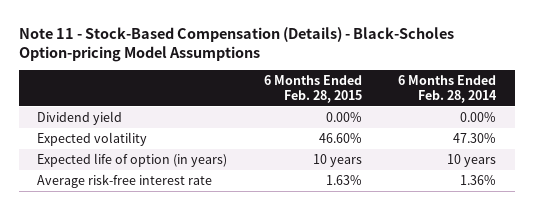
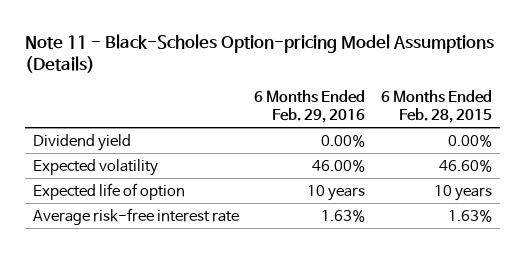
[19,26,455,62] Note 11 - Stock-Based Compensation (Details) - Black-Scholes Option-pricing Model Assumptions -> [25,33,495,74] Note 11 - Black-Scholes Option-pricing Model Assumptions (Details)
[398,75,498,104] 6 Months Ended Feb. 28, 2014 -> none
none -> [254,90,366,124] 6 Months Ended Feb. 29, 2016
[37,152,228,167] Expected life of option (in years) -> [32,182,185,200] Expected life of option

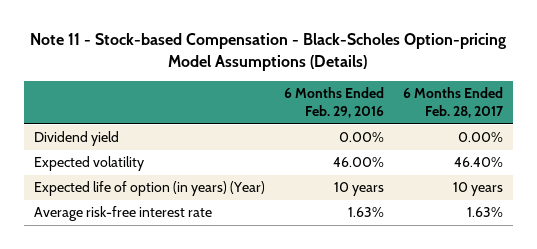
[25,33,495,74] Note 11 - Black-Scholes Option-pricing Model Assumptions (Details) -> [30,33,507,71] Note 11 - Stock-based Compensation - Black-Scholes Option-pricing Model Assumptions (Details)
[380,90,492,124] 6 Months Ended Feb. 28, 2015 -> none
none -> [403,87,505,118] 6 Months Ended Feb. 28, 2017
[32,182,185,200] Expected life of option -> [33,181,265,197] Expected life of option (in years) (Year)

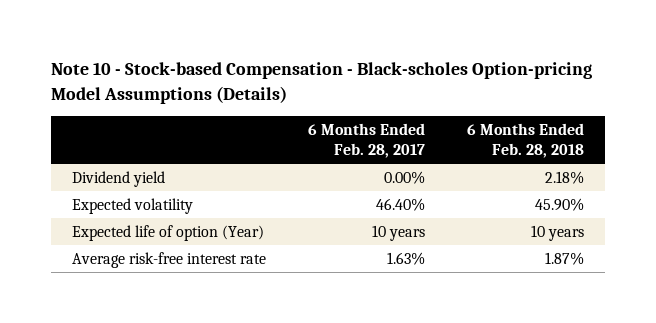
[30,33,507,71] Note 11 - Stock-based Compensation - Black-Scholes Option-pricing Model Assumptions (Details) -> [50,62,592,104] Note 10 - Stock-based Compensation - Black-scholes Option-pricing Model Assumptions (Details)
[283,87,384,118] 6 Months Ended Feb. 29, 2016 -> none
none -> [466,122,584,158] 6 Months Ended Feb. 28, 2018
[33,181,265,197] Expected life of option (in years) (Year) -> [71,225,264,242] Expected life of option (Year)

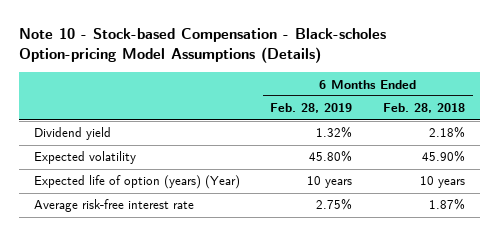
[307,122,425,158] 6 Months Ended Feb. 28, 2017 -> none
none -> [270,103,353,114] Feb. 28, 2019
[71,225,264,242] Expected life of option (Year) -> [33,175,240,190] Expected life of option (years) (Year)

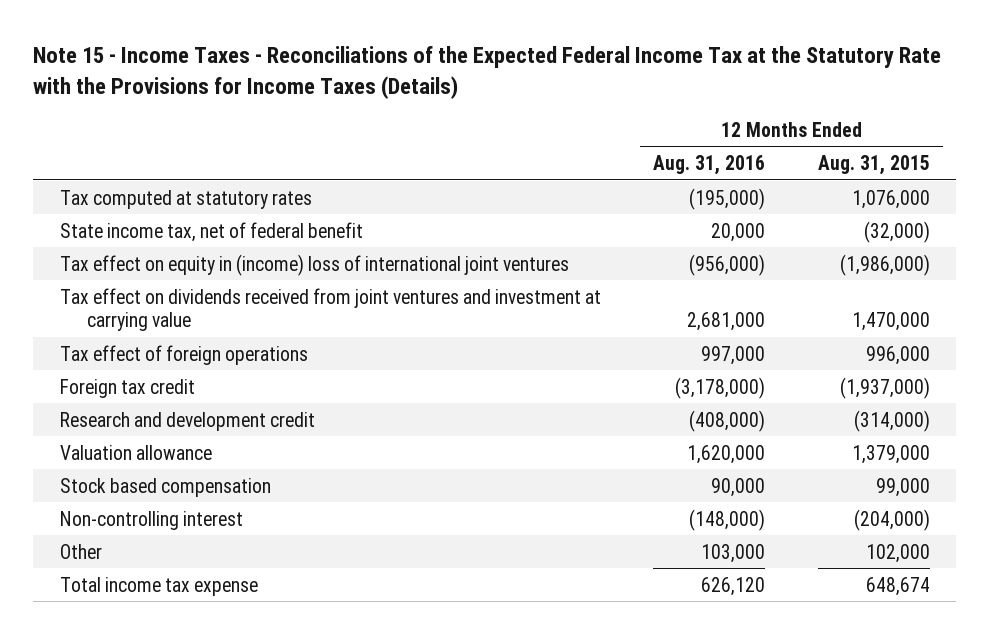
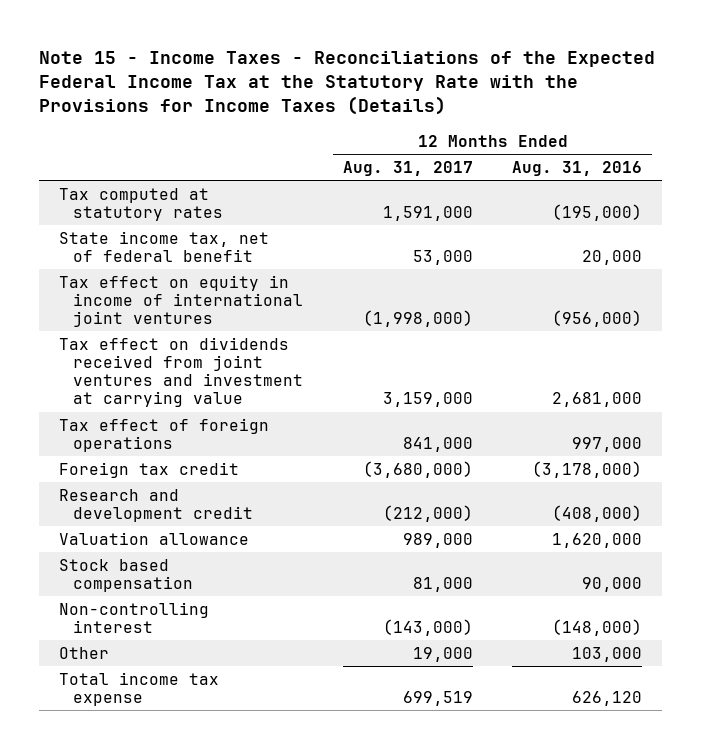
[818,155,931,176] Aug. 31, 2015 -> none
none -> [342,160,473,176] Aug. 31, 2017
[59,253,569,276] Tax effect on equity in (income) loss of international joint ventures -> [59,274,304,328] Tax effect on equity in income of international joint ventures

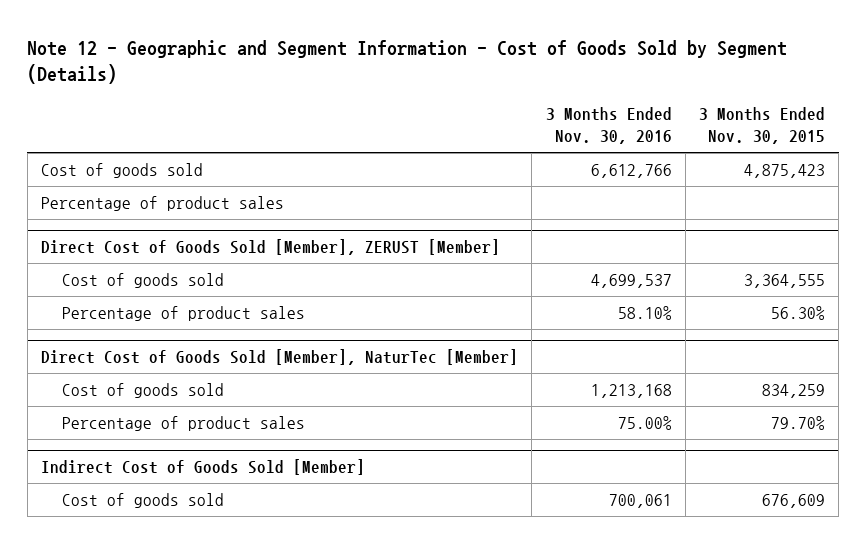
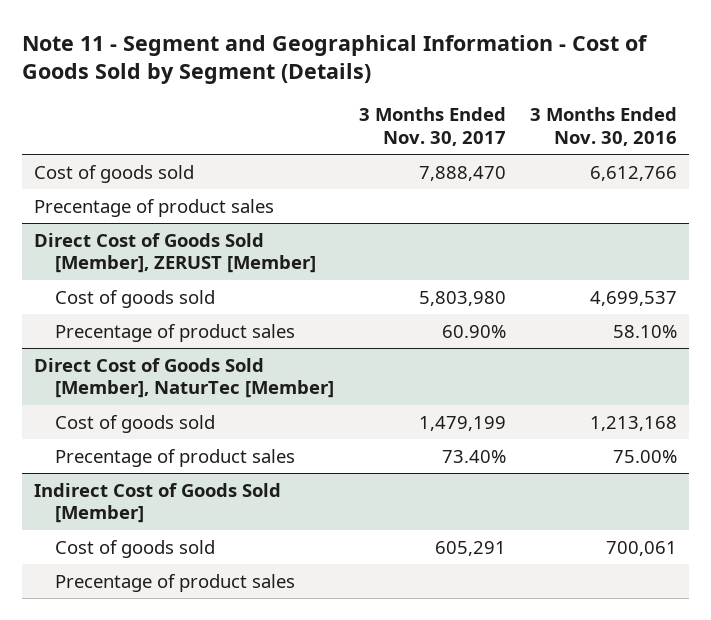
[27,39,788,85] Note 12 - Geographic and Segment Information - Cost of Goods Sold by Segment (Details) -> [21,34,648,85] Note 11 - Segment and Geographical Information - Cost of Goods Sold by Segment (Details)
[699,107,826,145] 3 Months Ended Nov. 30, 2015 -> none
none -> [358,107,506,147] 3 Months Ended Nov. 30, 2017
[41,195,285,211] Percentage of product sales -> [33,198,274,217] Precentage of product sales
[62,305,306,321] Percentage of product sales -> [55,323,296,342] Precentage of product sales
[62,415,306,431] Percentage of product sales -> [55,448,296,467] Precentage of product sales
none -> [55,573,296,592] Precentage of product sales

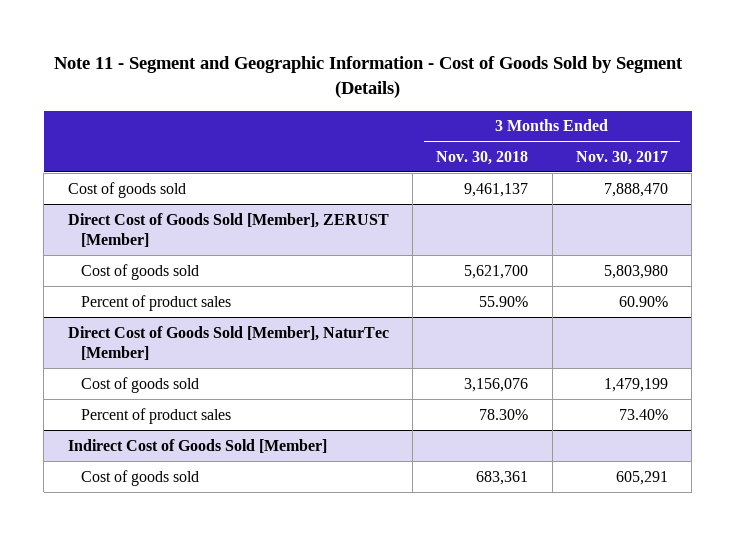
[21,34,648,85] Note 11 - Segment and Geographical Information - Cost of Goods Sold by Segment (Details) -> [53,56,683,99] Note 11 - Segment and Geographic Information - Cost of Goods Sold by Segment (Details)
[529,107,677,147] 3 Months Ended Nov. 30, 2016 -> none
none -> [436,150,529,165] Nov. 30, 2018
[33,198,274,217] Precentage of product sales -> none
[55,323,296,342] Precentage of product sales -> [81,294,232,311] Percent of product sales
[55,448,296,467] Precentage of product sales -> [81,407,232,424] Percent of product sales
[55,573,296,592] Precentage of product sales -> none

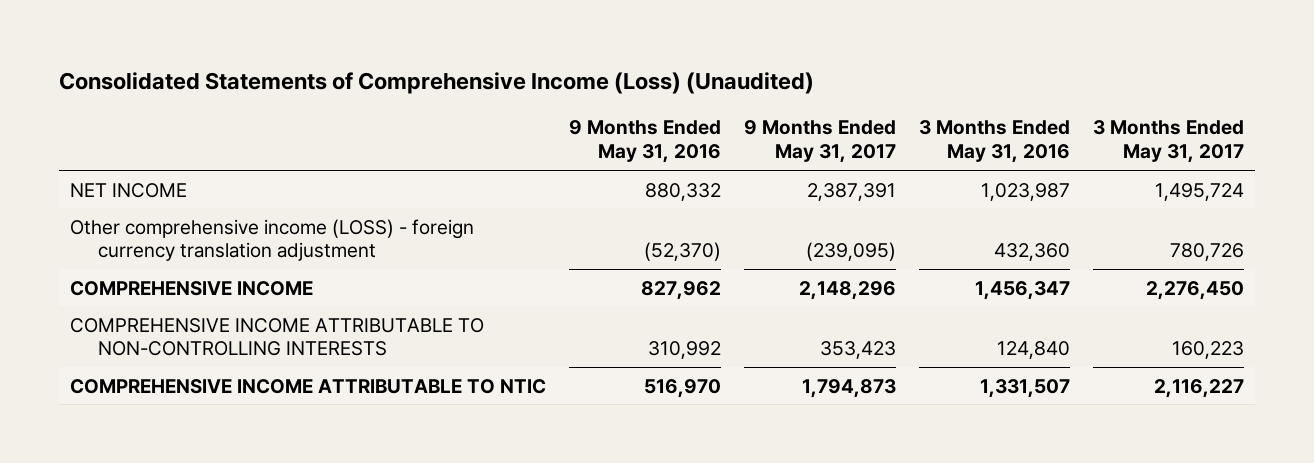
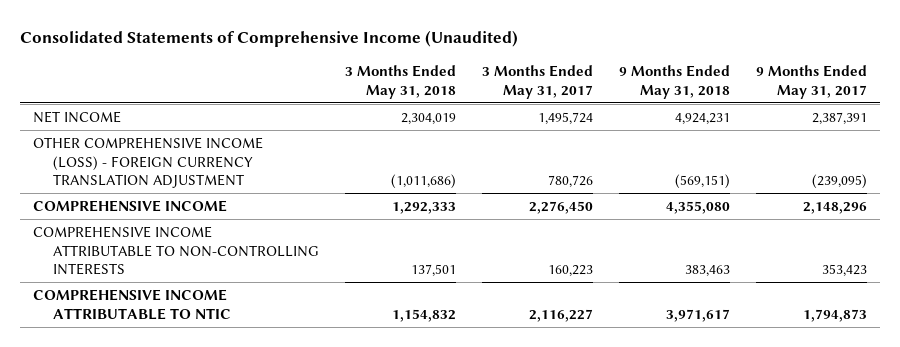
[59,72,815,95] Consolidated Statements of Comprehensive Income (Loss) (Unaudited) -> [20,30,519,48] Consolidated Statements of Comprehensive Income (Unaudited)
[569,120,722,164] 9 Months Ended May 31, 2016 -> none
[918,120,1070,164] 3 Months Ended May 31, 2016 -> none
none -> [344,65,456,99] 3 Months Ended May 31, 2018
none -> [618,65,730,99] 9 Months Ended May 31, 2018
[70,218,475,262] Other comprehensive income (LOSS) - foreign currency translation adjustment -> [33,136,264,189] OTHER COMPREHENSIVE INCOME (LOSS) - FOREIGN CURRENCY TRANSLATION ADJUSTMENT

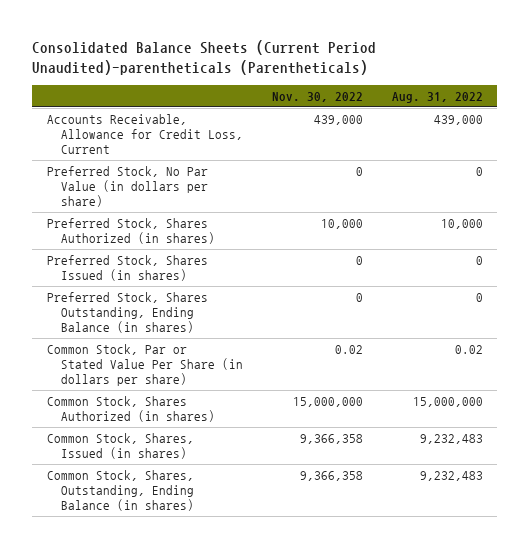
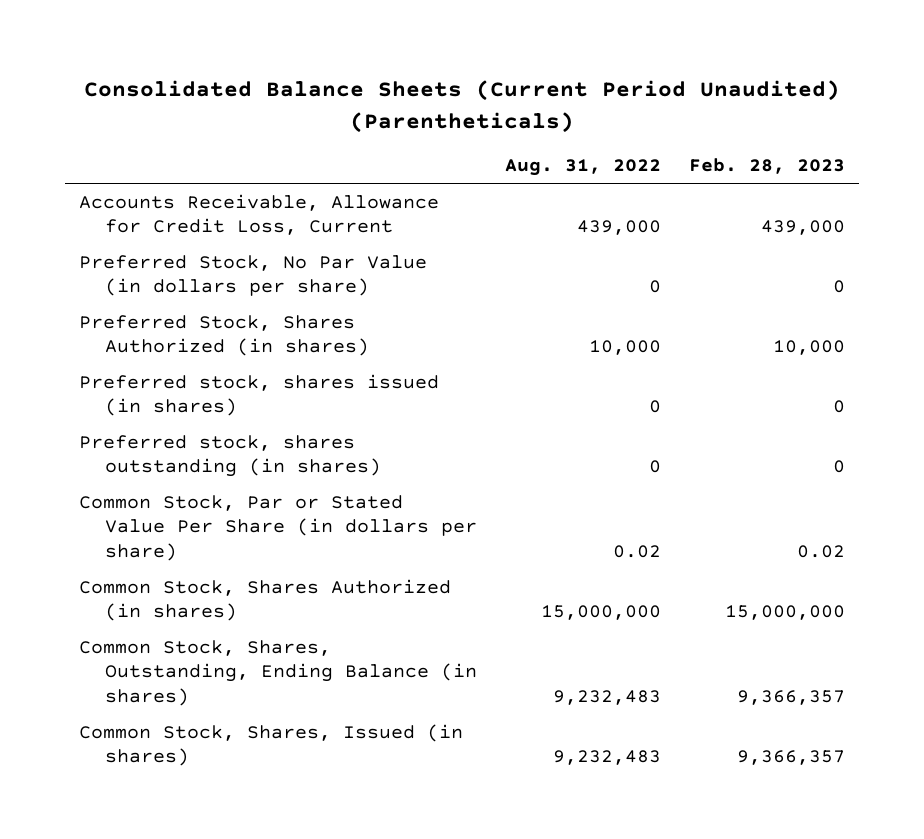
[32,40,377,76] Consolidated Balance Sheets (Current Period Unaudited)-parentheticals (Parentheticals) -> [84,80,841,133] Consolidated Balance Sheets (Current Period Unaudited) (Parentheticals)
[272,92,364,103] Nov. 30, 2022 -> none
none -> [689,158,846,175] Feb. 28, 2023
[46,255,208,282] Preferred Stock, Shares Issued (in shares) -> [79,373,440,417] Preferred stock, shares issued (in shares)
[46,292,208,334] Preferred Stock, Shares Outstanding, Ending Balance (in shares) -> [79,434,381,478] Preferred stock, shares outstanding (in shares)
[46,433,194,460] Common Stock, Shares, Issued (in shares) -> [79,723,464,767] Common Stock, Shares, Issued (in shares)

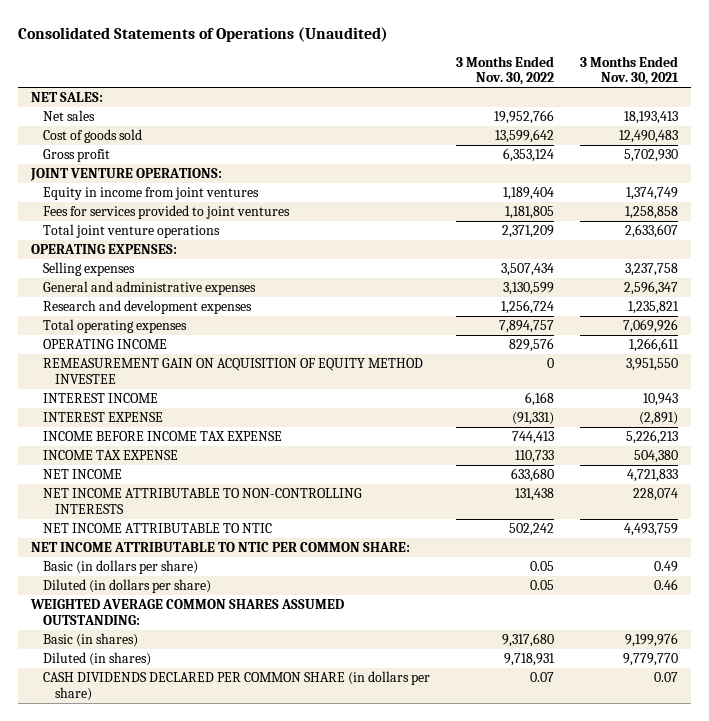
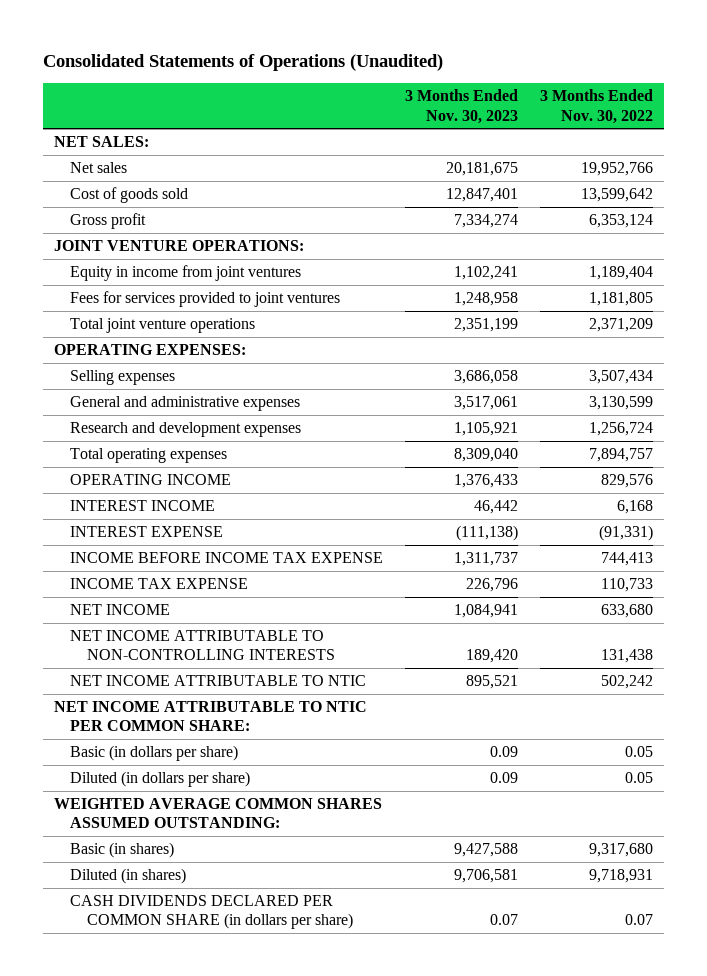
[580,55,680,86] 3 Months Ended Nov. 30, 2021 -> none
none -> [405,89,519,124] 3 Months Ended Nov. 30, 2023
[42,358,423,384] REMEASUREMENT GAIN ON ACQUISITION OF EQUITY METHOD INVESTEE -> none

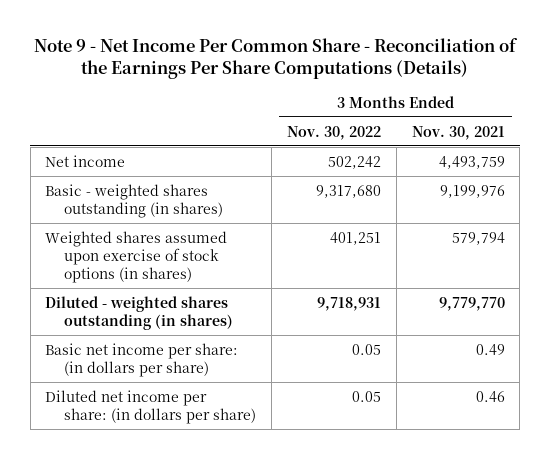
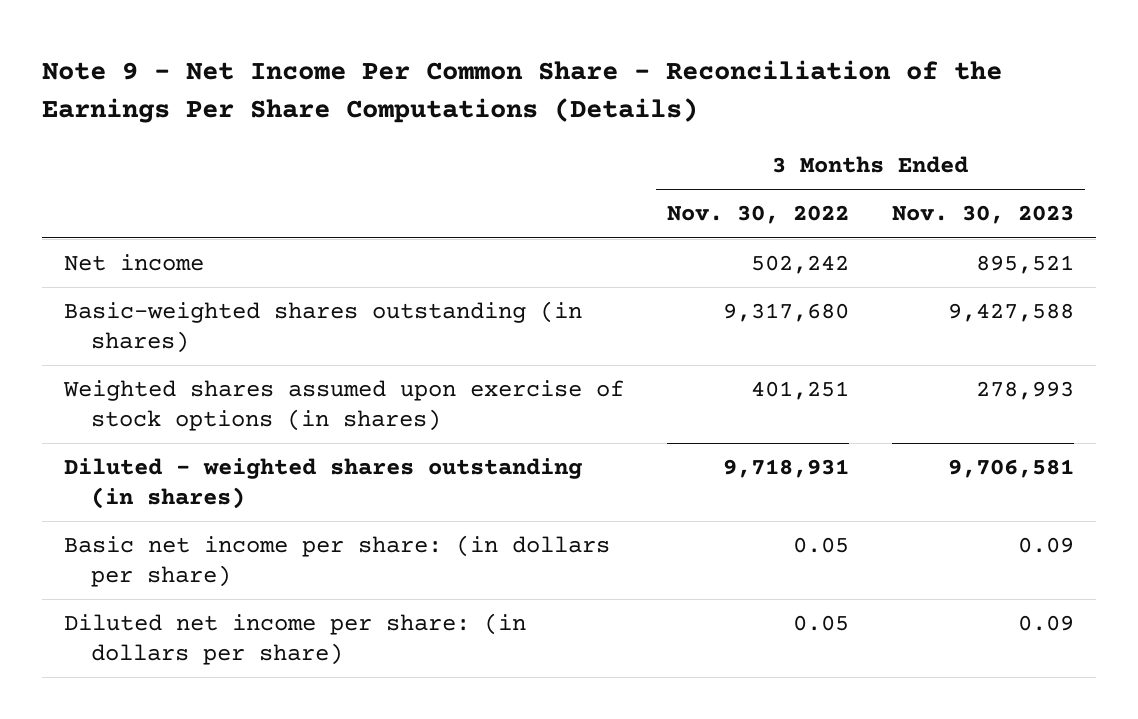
[411,125,505,140] Nov. 30, 2021 -> none
none -> [892,205,1075,225] Nov. 30, 2023
[45,183,223,218] Basic - weighted shares outstanding (in shares) -> [63,301,582,353] Basic-weighted shares outstanding (in shares)

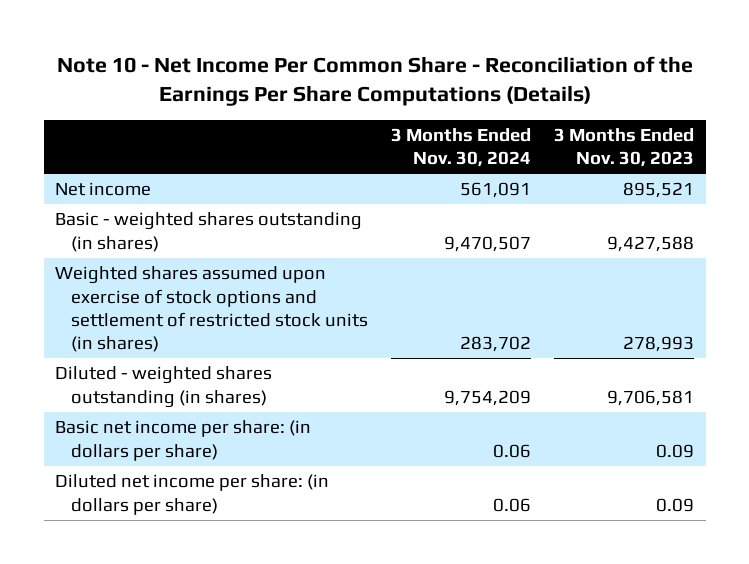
[41,60,1002,123] Note 9 - Net Income Per Common Share - Reconciliation of the Earnings Per Share Computations (Details) -> [56,56,693,107] Note 10 - Net Income Per Common Share - Reconciliation of the Earnings Per Share Computations (Details)
[666,205,849,225] Nov. 30, 2022 -> none
none -> [391,127,532,168] 3 Months Ended Nov. 30, 2024
[63,301,582,353] Basic-weighted shares outstanding (in shares) -> [55,212,363,252] Basic - weighted shares outstanding (in shares)
[62,380,624,431] Weighted shares assumed upon exercise of stock options (in shares) -> [55,266,369,353] Weighted shares assumed upon exercise of stock options and settlement of restricted stock units (in shares)

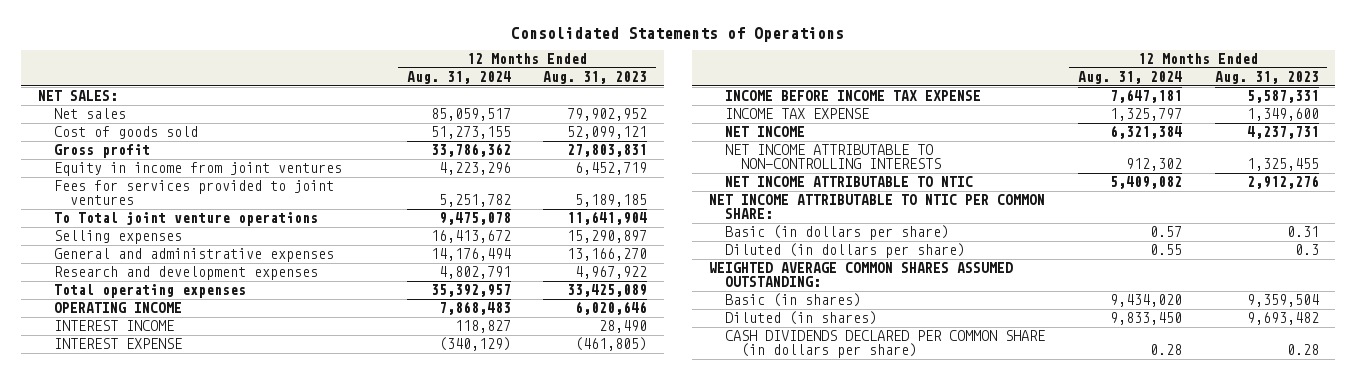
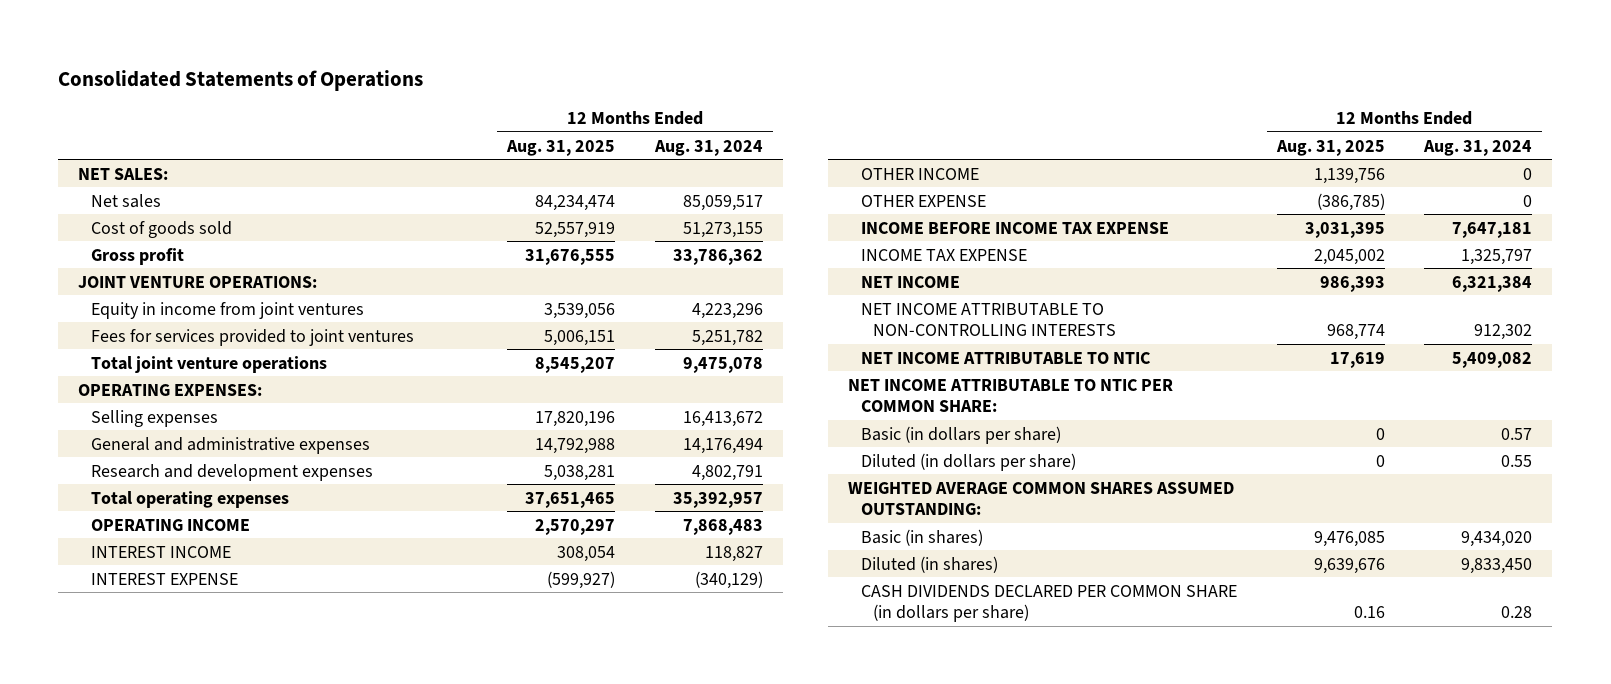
[543,71,648,85] Aug. 31, 2023 -> none
none -> [505,139,615,156] Aug. 31, 2025
none -> [78,275,318,288] JOINT VENTURE OPERATIONS:
[53,212,318,227] To Total joint venture operations -> [90,355,327,373] Total joint venture operations
none -> [78,383,263,396] OPERATING EXPENSES:
none -> [860,167,979,180] OTHER INCOME
none -> [860,194,986,207] OTHER EXPENSE

